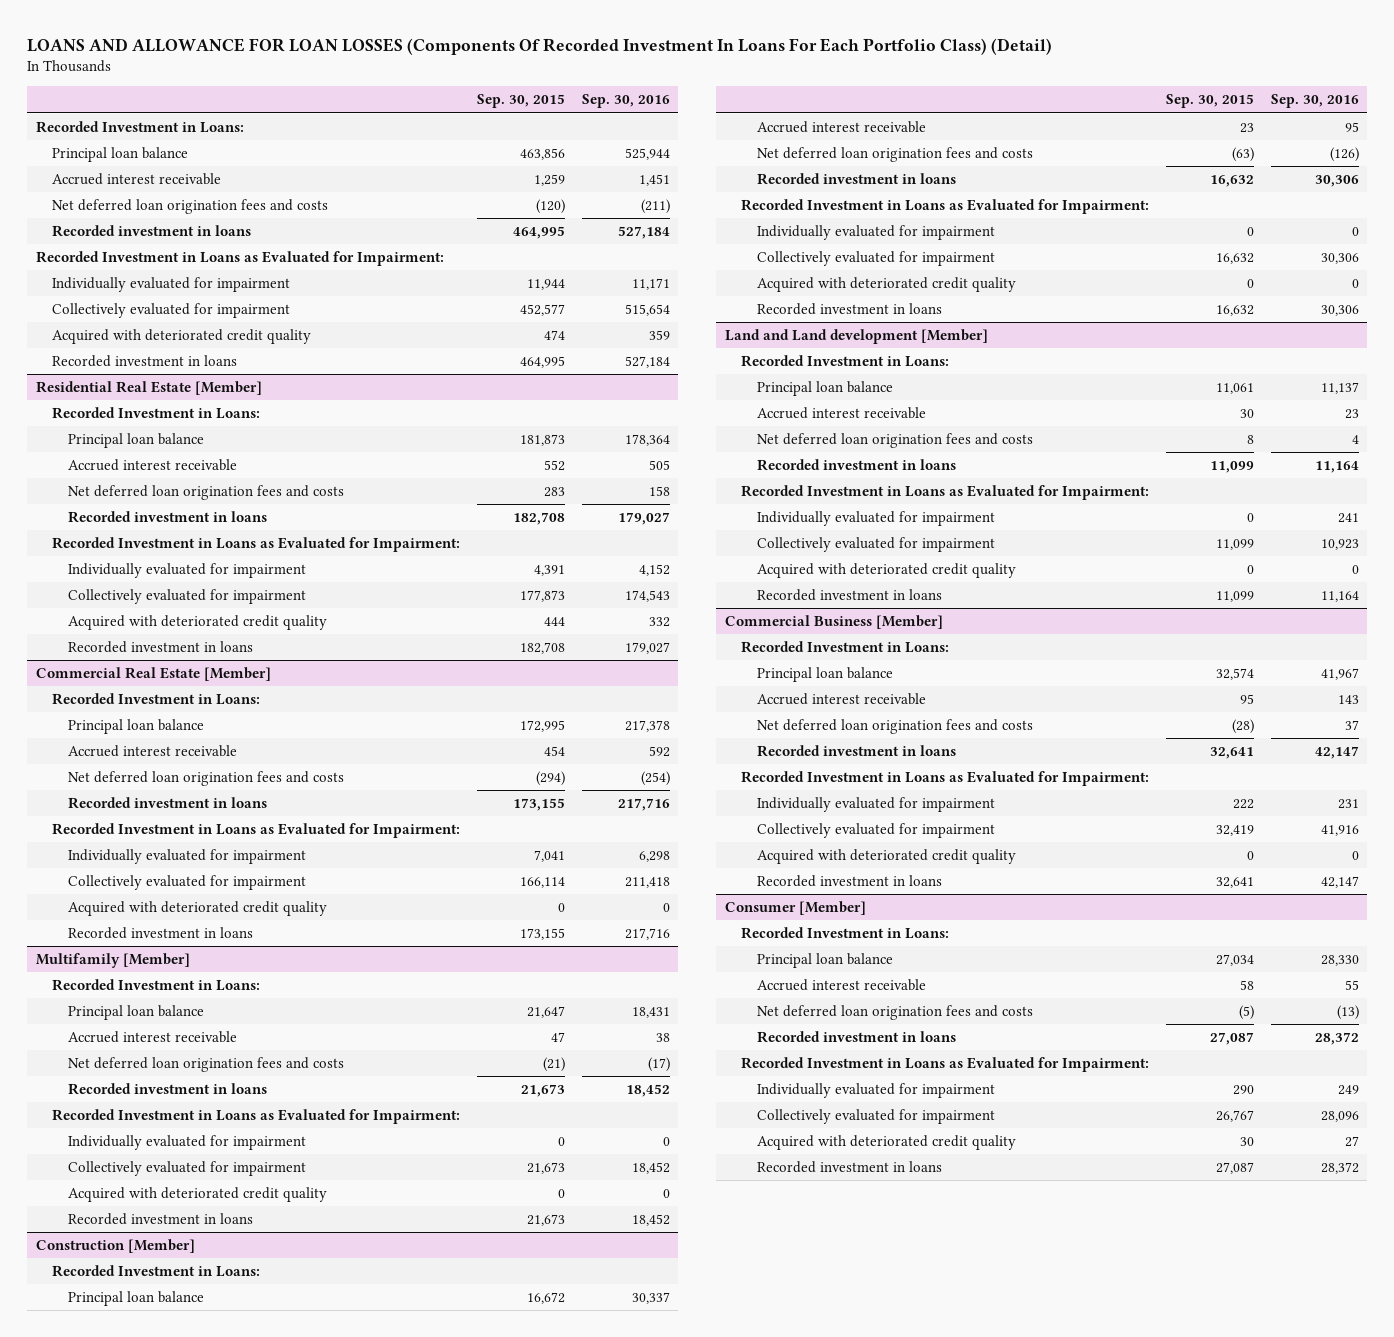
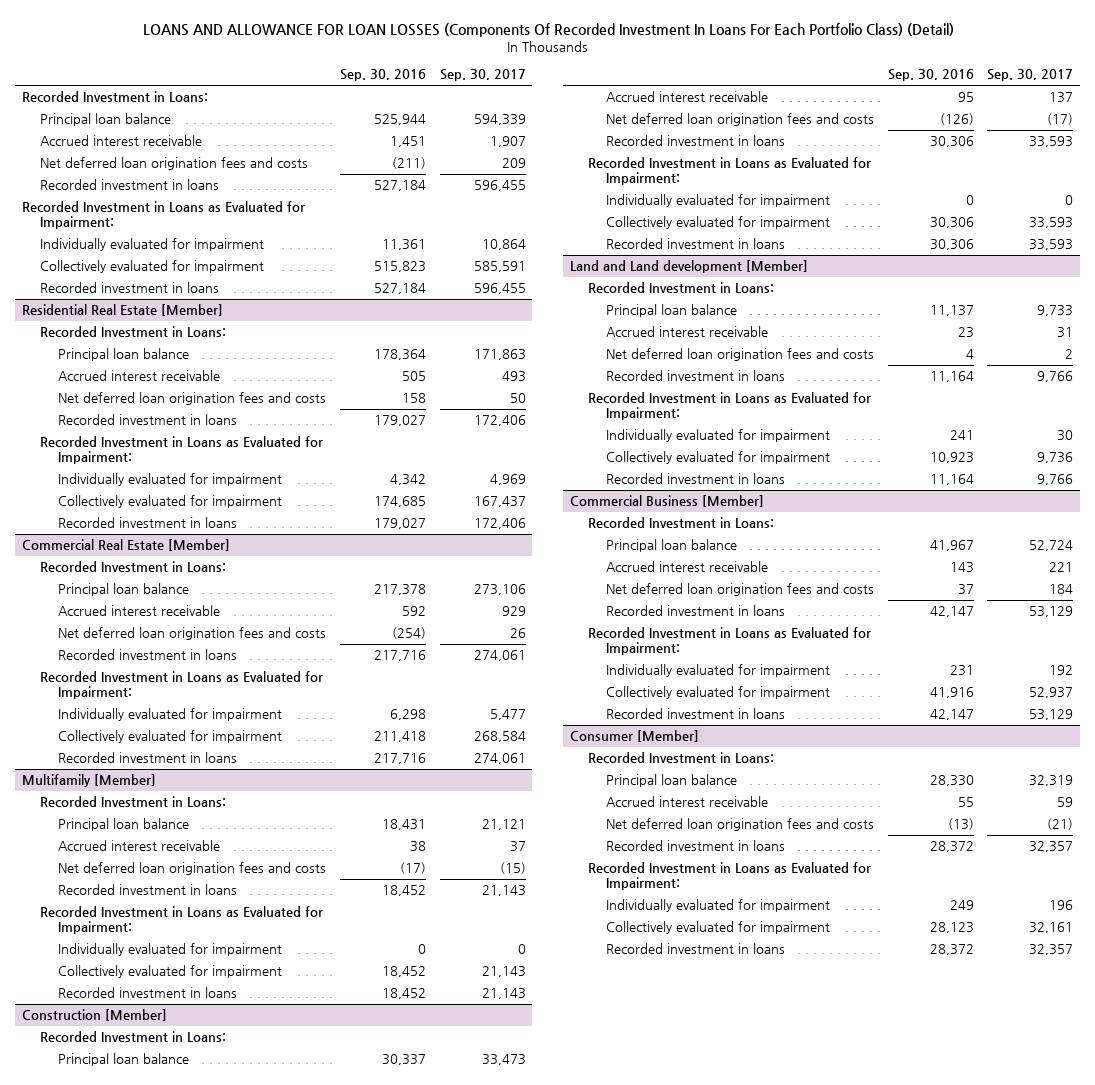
[477,94,566,109] Sep. 30, 2015 -> none
none -> [439,69,526,82] Sep. 30, 2017
[52,329,312,345] Acquired with deteriorated credit quality -> none
[631,278,670,291] 11,171 -> [381,239,426,251] 11,361
[624,304,670,317] 515,654 -> [373,261,426,273] 515,823
[68,615,328,631] Acquired with deteriorated credit quality -> none
[638,564,670,577] 4,152 -> [389,474,426,486] 4,342
[624,590,670,603] 174,543 -> [373,496,426,508] 174,685
[68,901,328,917] Acquired with deteriorated credit quality -> none
[68,1187,328,1203] Acquired with deteriorated credit quality -> none
[757,277,1017,293] Acquired with deteriorated credit quality -> none
[757,563,1017,579] Acquired with deteriorated credit quality -> none
[757,849,1017,865] Acquired with deteriorated credit quality -> none
[757,1135,1017,1151] Acquired with deteriorated credit quality -> none
[1320,1111,1359,1123] 28,096 -> [929,922,974,934] 28,123

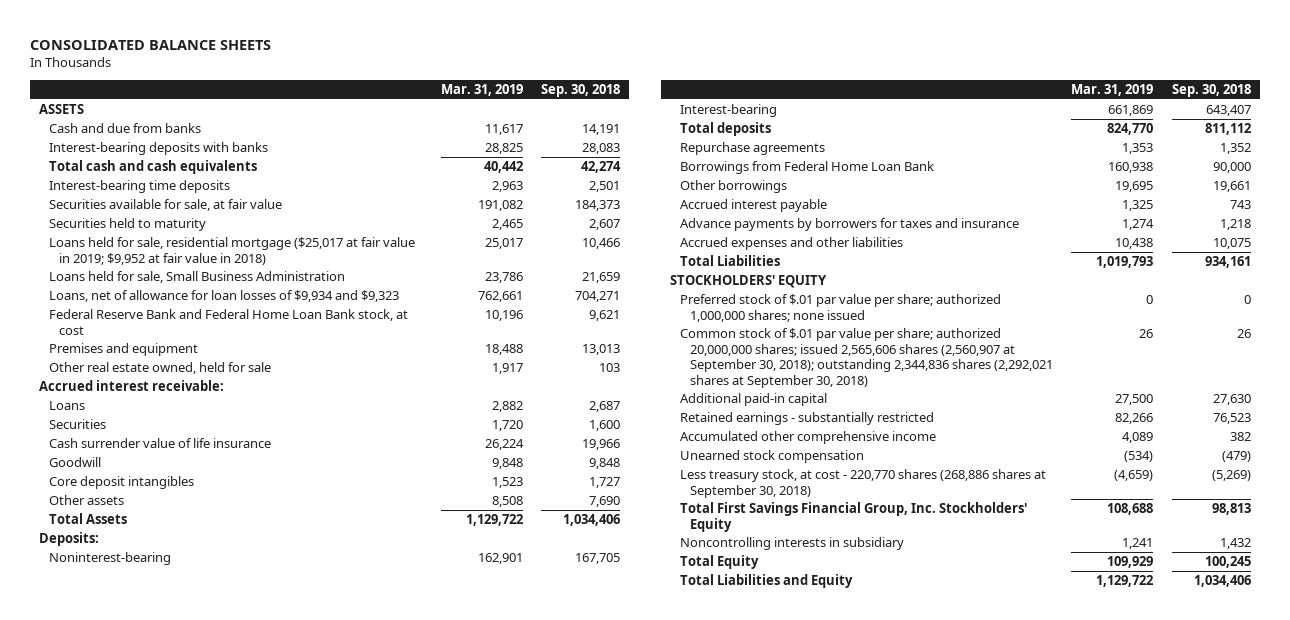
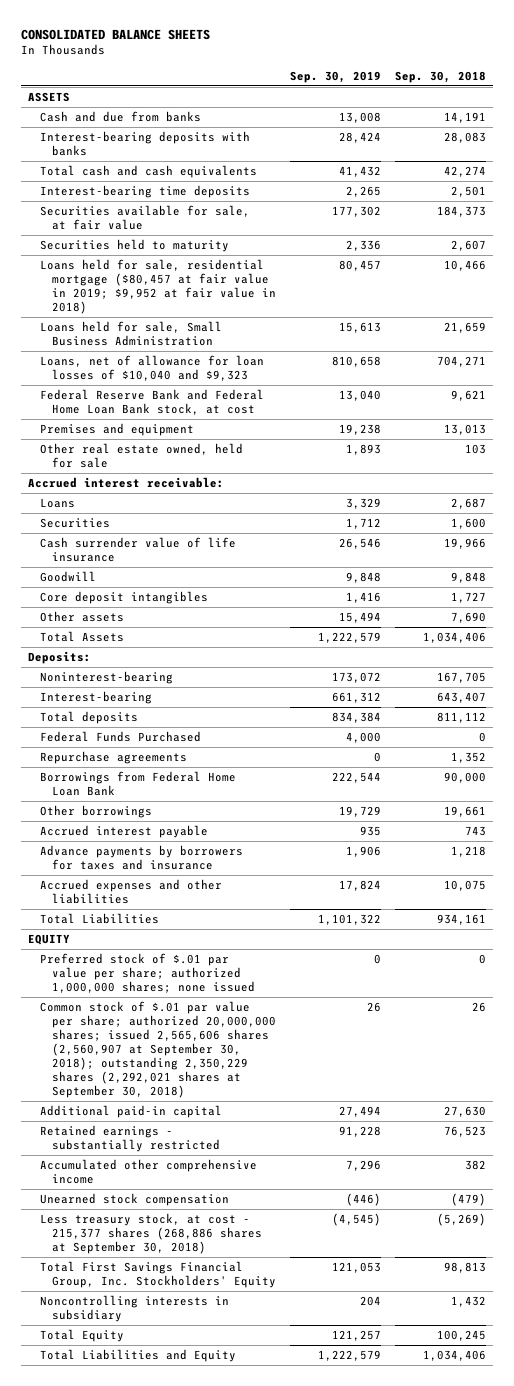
[440,84,523,97] Mar. 31, 2019 -> none
none -> [289,70,381,83] Sep. 30, 2019
[49,236,416,265] Loans held for sale, residential mortgage ($25,017 at fair value in 2019; $9,952 at fair value in 2018) -> [39,258,276,314] Loans held for sale, residential mortgage ($80,457 at fair value in 2019; $9,952 at fair value in 2018)
[49,289,400,302] Loans, net of allowance for loan losses of $9,934 and $9,323 -> [39,354,264,381] Loans, net of allowance for loan losses of $10,040 and $9,323
none -> [39,730,201,742] Federal Funds Purchased
[670,274,828,288] STOCKHOLDERS' EQUITY -> [28,933,71,945] EQUITY
[679,327,1053,388] Common stock of $.01 par value per share; authorized 20,000,000 shares; issued 2,565,606 shares (2,560,907 at September 30, 2018); outstanding 2,344,836 shares (2,292,021 shares at September 30, 2018) -> [39,1000,276,1098] Common stock of $.01 par value per share; authorized 20,000,000 shares; issued 2,565,606 shares (2,560,907 at September 30, 2018); outstanding 2,350,229 shares (2,292,021 shares at September 30, 2018)
[679,468,1046,498] Less treasury stock, at cost - 220,770 shares (268,886 shares at September 30, 2018) -> [39,1212,262,1254] Less treasury stock, at cost - 215,377 shares (268,886 shares at September 30, 2018)

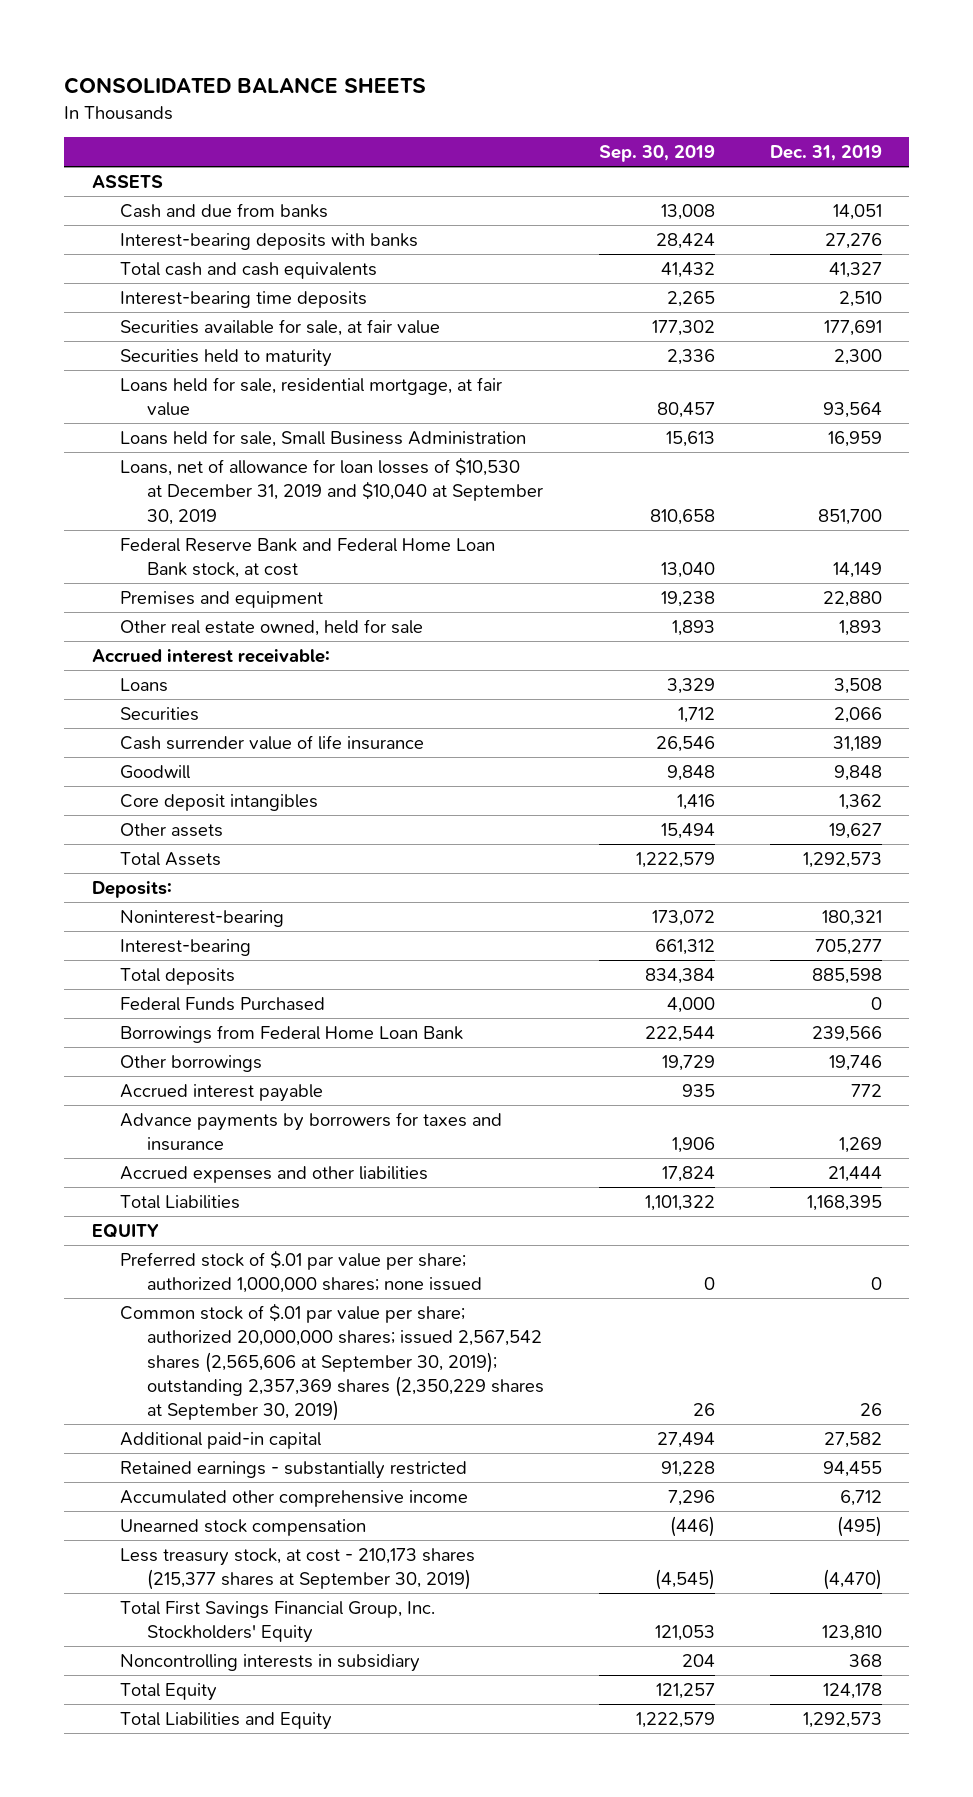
[394,70,486,83] Sep. 30, 2018 -> none
none -> [769,145,882,162] Dec. 31, 2019
[39,258,276,314] Loans held for sale, residential mortgage ($80,457 at fair value in 2019; $9,952 at fair value in 2018) -> [119,376,502,417] Loans held for sale, residential mortgage, at fair value
[39,354,264,381] Loans, net of allowance for loan losses of $10,040 and $9,323 -> [119,456,544,525] Loans, net of allowance for loan losses of $10,530 at December 31, 2019 and $10,040 at September 30, 2019
[39,750,187,764] Repurchase agreements -> none
[39,1000,276,1098] Common stock of $.01 par value per share; authorized 20,000,000 shares; issued 2,565,606 shares (2,560,907 at September 30, 2018); outstanding 2,350,229 shares (2,292,021 shares at September 30, 2018) -> [119,1302,545,1422] Common stock of $.01 par value per share; authorized 20,000,000 shares; issued 2,567,542 shares (2,565,606 at September 30, 2019); outstanding 2,357,369 shares (2,350,229 shares at September 30, 2019)
[39,1212,262,1254] Less treasury stock, at cost - 215,377 shares (268,886 shares at September 30, 2018) -> [119,1547,475,1591] Less treasury stock, at cost - 210,173 shares (215,377 shares at September 30, 2019)

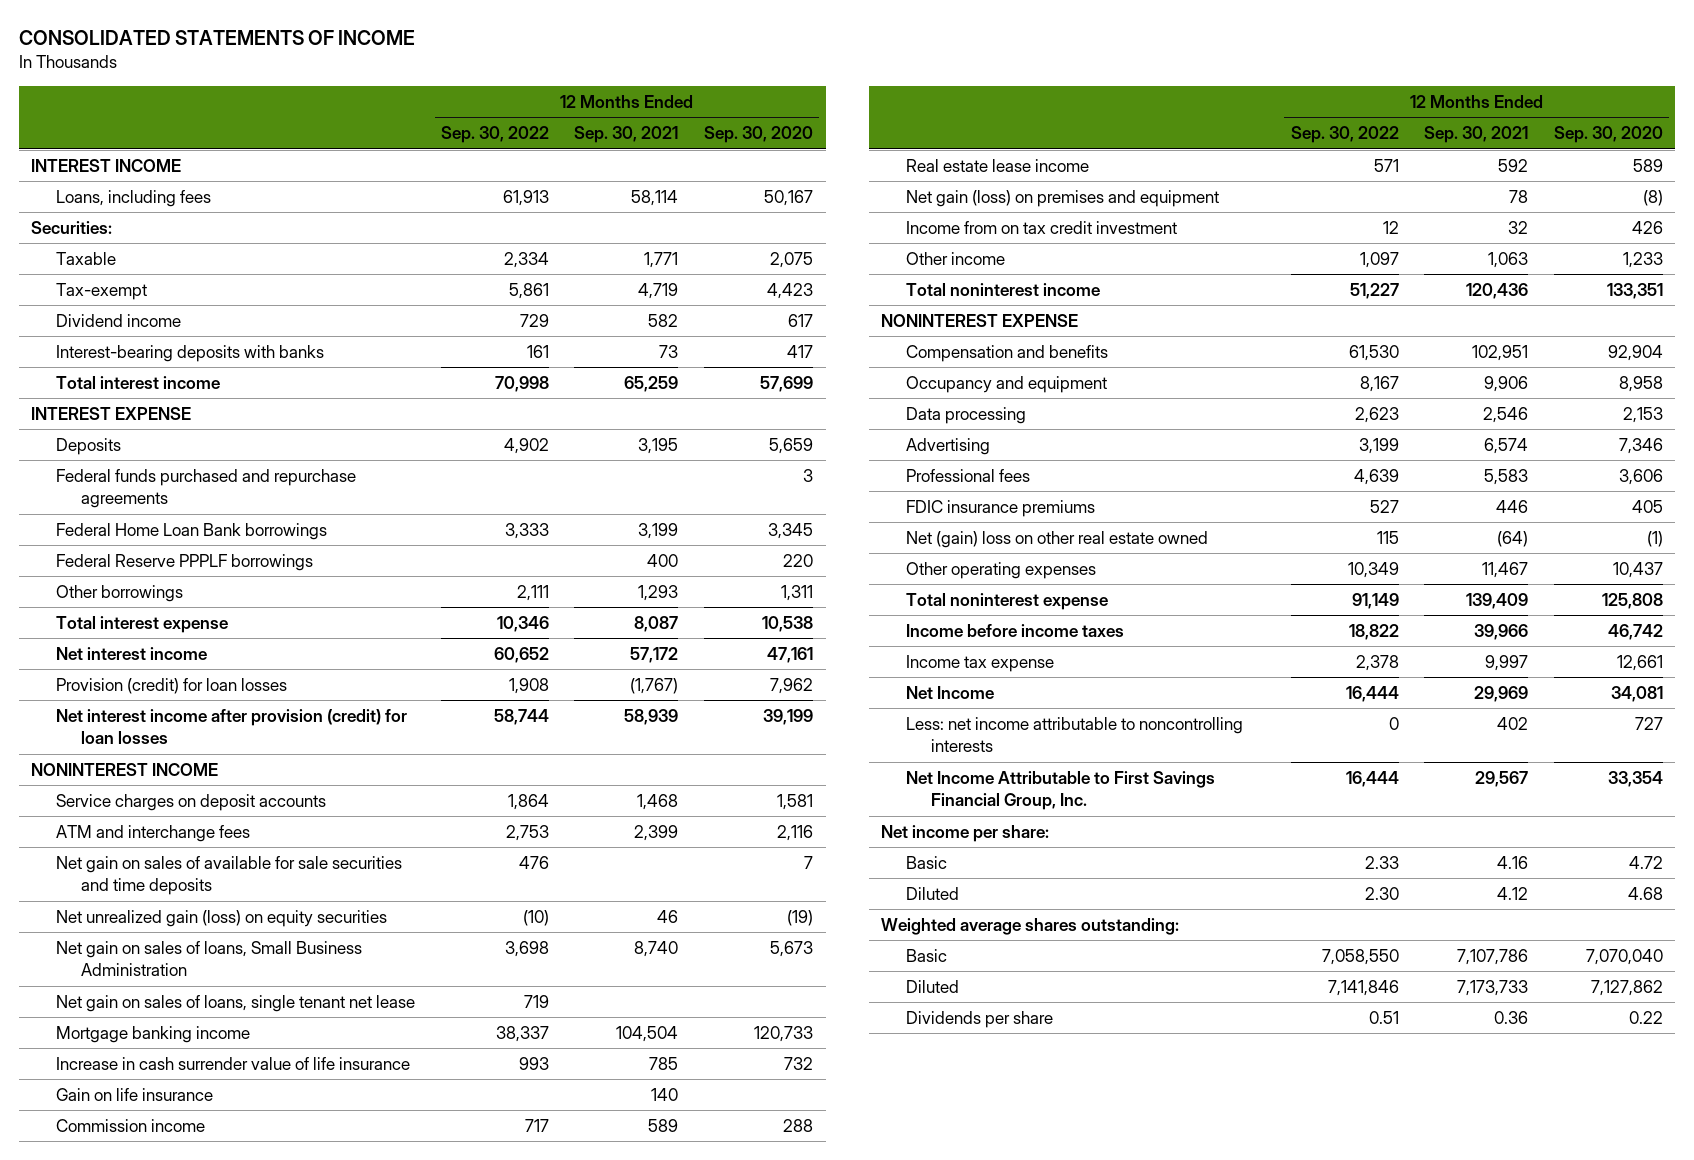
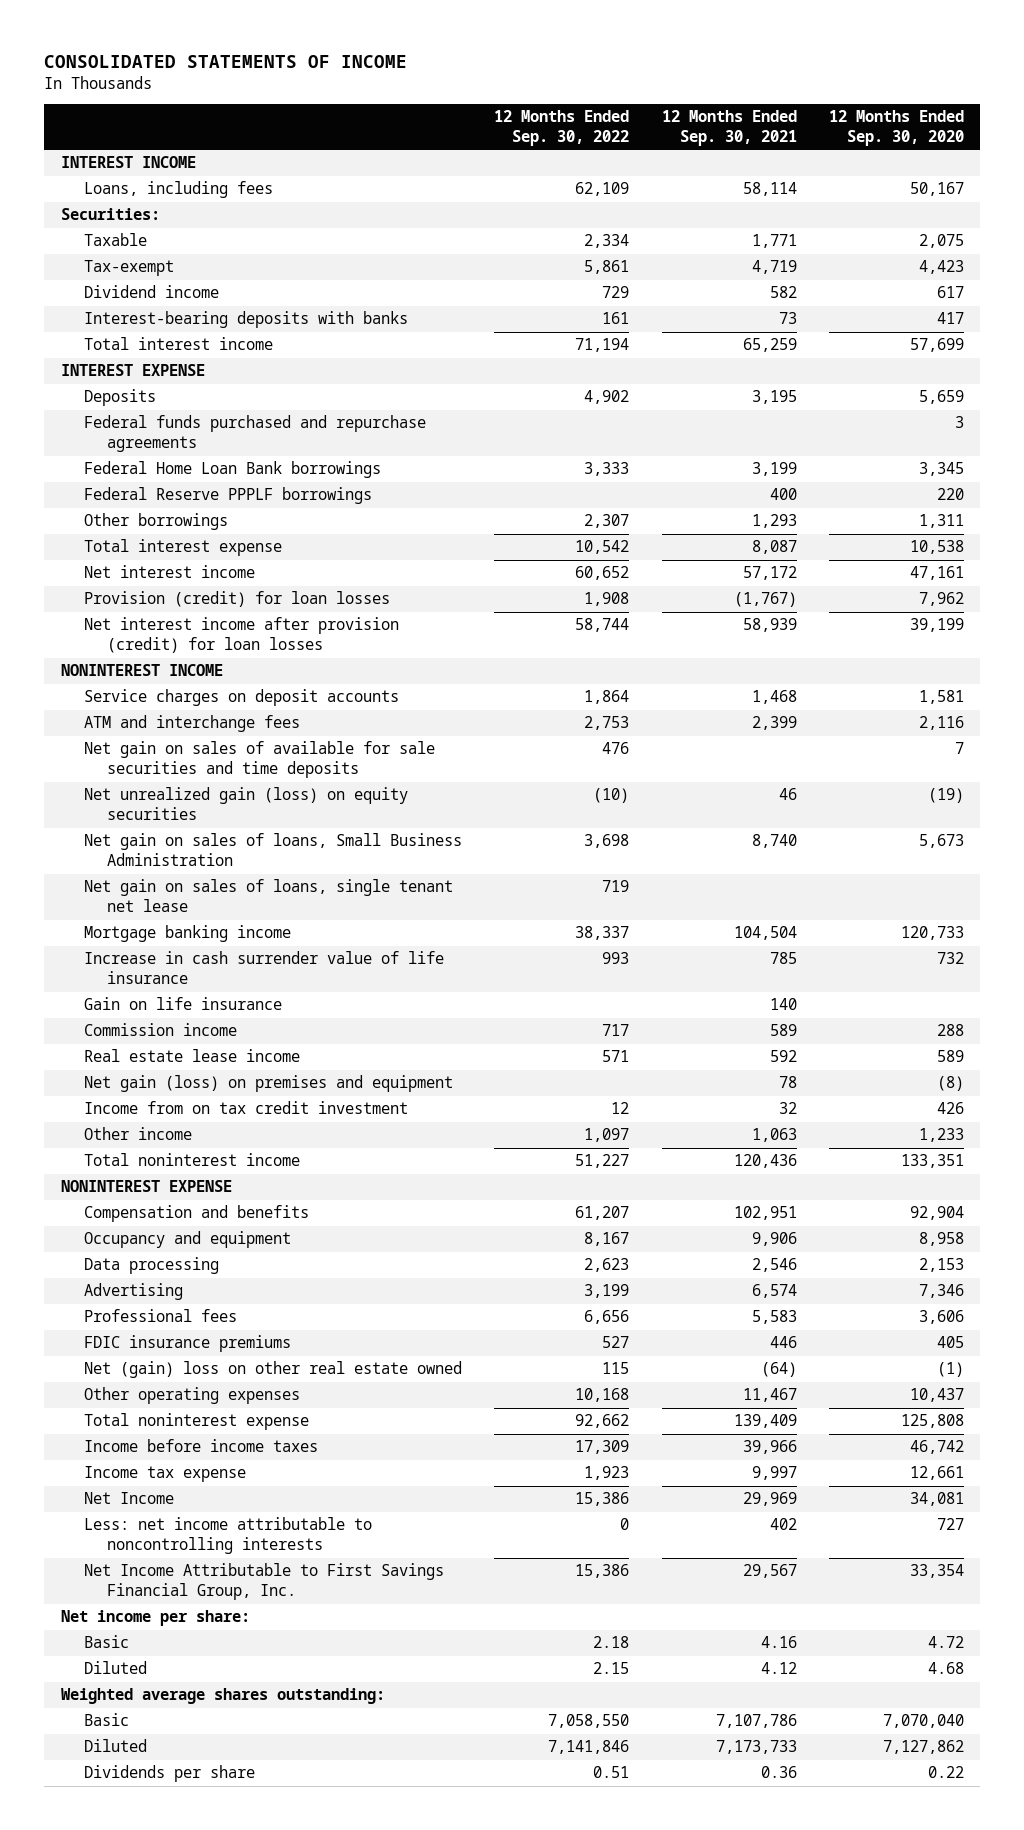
[502,189,549,206] 61,913 -> [575,182,630,197] 62,109
[494,375,549,392] 70,998 -> [575,338,630,353] 71,194
[516,584,549,601] 2,111 -> [584,514,630,529] 2,307
[496,615,549,632] 10,346 -> [575,540,630,555] 10,542
[1348,344,1399,361] 61,530 -> [575,1206,630,1221] 61,207
[1353,468,1399,485] 4,639 -> [584,1310,630,1325] 6,656
[1347,561,1399,578] 10,349 -> [575,1388,630,1403] 10,168
[1351,592,1399,609] 91,149 -> [575,1414,630,1429] 92,662
[1348,623,1399,640] 18,822 -> [575,1440,630,1455] 17,309
[1355,654,1399,671] 2,378 -> [584,1466,630,1481] 1,923
[1345,685,1399,702] 16,444 -> [575,1492,630,1507] 15,386
[1345,770,1399,787] 16,444 -> [575,1564,630,1579] 15,386
[1364,855,1399,869] 2.33 -> [593,1636,630,1649] 2.18
[1364,886,1399,900] 2.30 -> [593,1662,630,1675] 2.15

